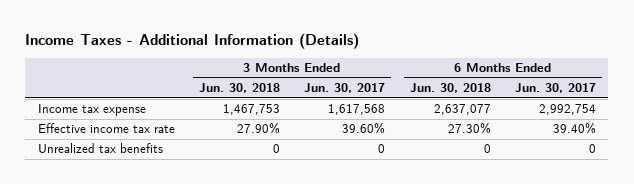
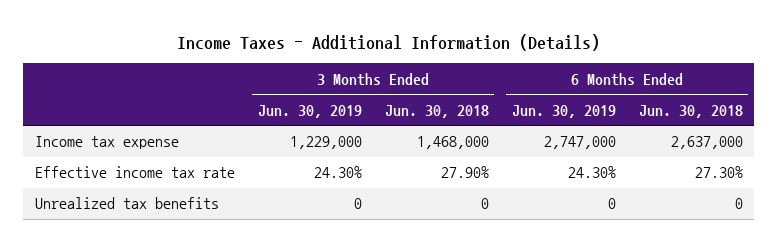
[304,82,386,93] Jun. 30, 2017 -> none
[514,82,596,93] Jun. 30, 2017 -> none
none -> [257,104,362,118] Jun. 30, 2019
none -> [511,104,616,118] Jun. 30, 2019
[222,104,280,116] 1,467,753 -> [416,136,489,150] 1,468,000
[433,104,491,116] 2,637,077 -> [670,136,743,150] 2,637,000

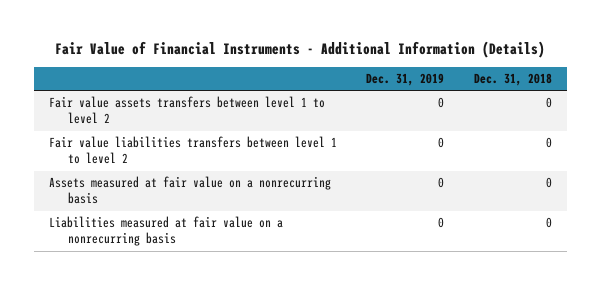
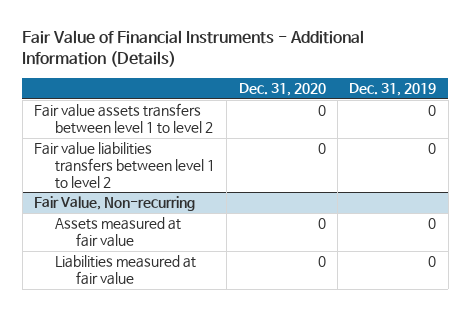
[474,73,553,87] Dec. 31, 2018 -> none
none -> [238,83,326,97] Dec. 31, 2020
none -> [34,196,196,212] Fair Value, Non-recurring
[48,176,331,205] Assets measured at fair value on a nonrecurring basis -> [55,217,182,248] Assets measured at fair value
[48,216,283,247] Liabilities measured at fair value on a nonrecurring basis -> [55,255,197,286] Liabilities measured at fair value

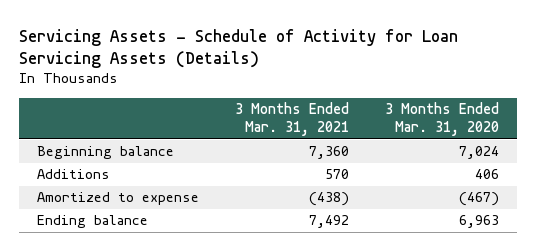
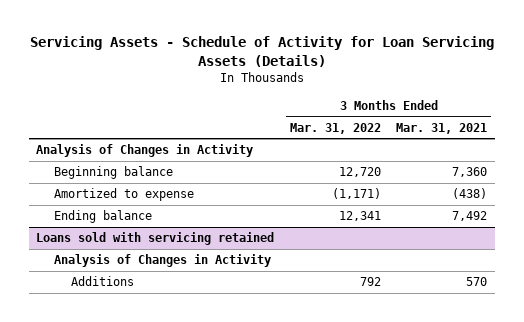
[385,102,500,137] 3 Months Ended Mar. 31, 2020 -> none
none -> [289,122,381,134] Mar. 31, 2022
none -> [36,144,254,158] Analysis of Changes in Activity
[37,169,111,180] Additions -> none
none -> [36,232,275,246] Loans sold with servicing retained
none -> [53,254,271,268] Analysis of Changes in Activity
none -> [70,276,134,287] Additions

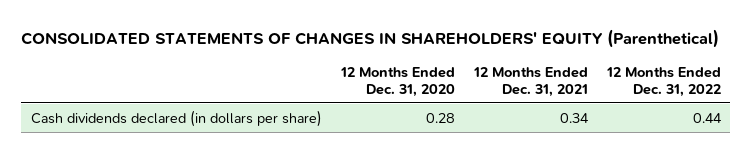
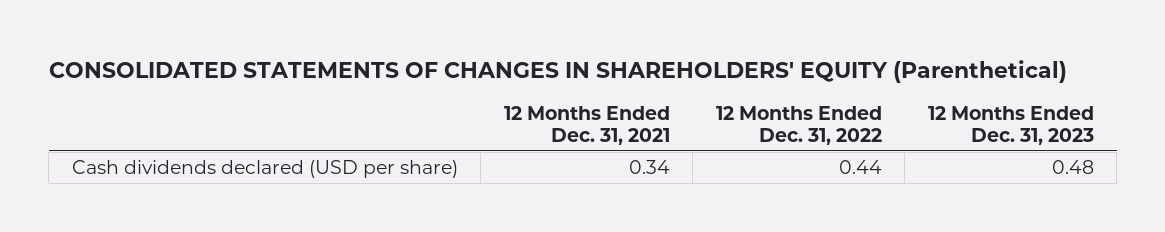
[339,66,455,97] 12 Months Ended Dec. 31, 2020 -> none
none -> [927,105,1094,145] 12 Months Ended Dec. 31, 2023
[30,109,322,127] Cash dividends declared (in dollars per share) -> [71,160,458,179] Cash dividends declared (USD per share)

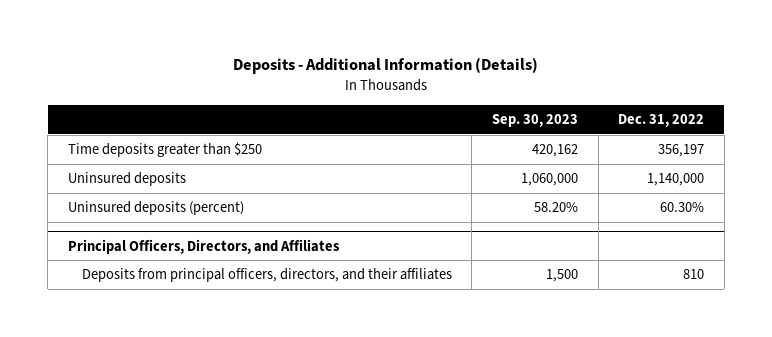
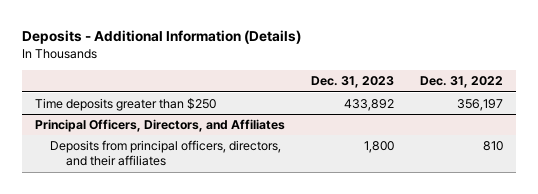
[492,113,579,127] Sep. 30, 2023 -> none
none -> [311,76,395,89] Dec. 31, 2023
[67,172,186,187] Uninsured deposits -> none
[67,201,244,216] Uninsured deposits (percent) -> none

